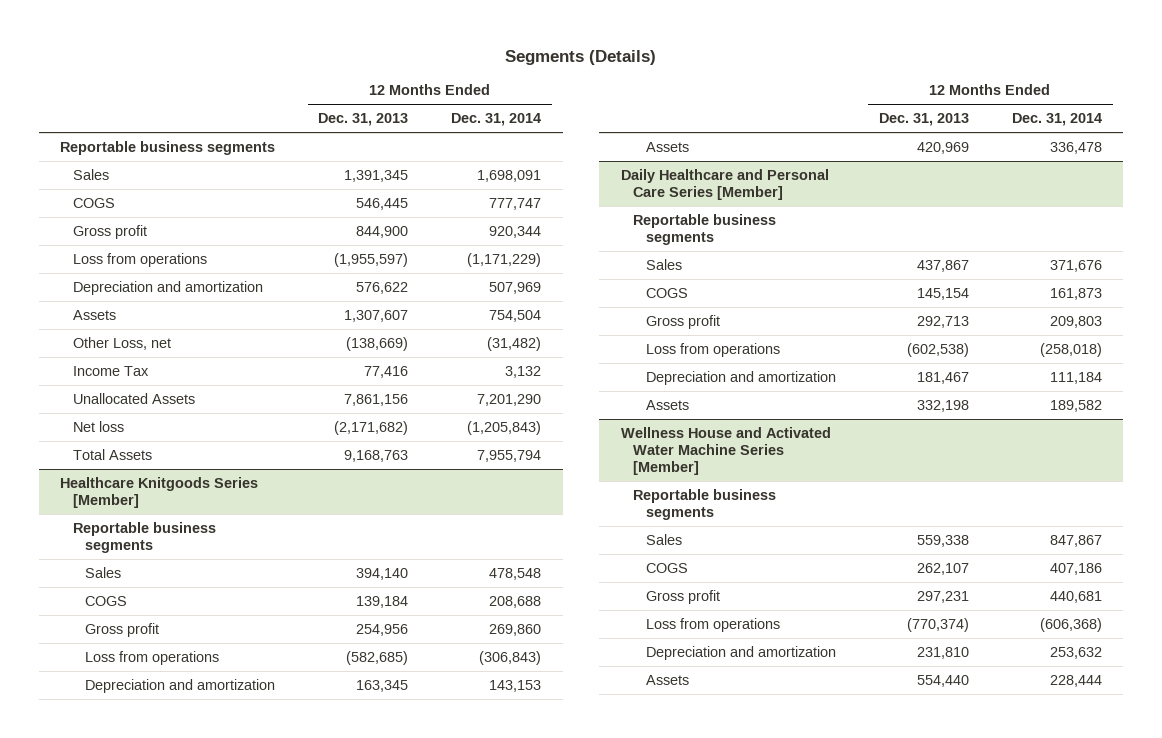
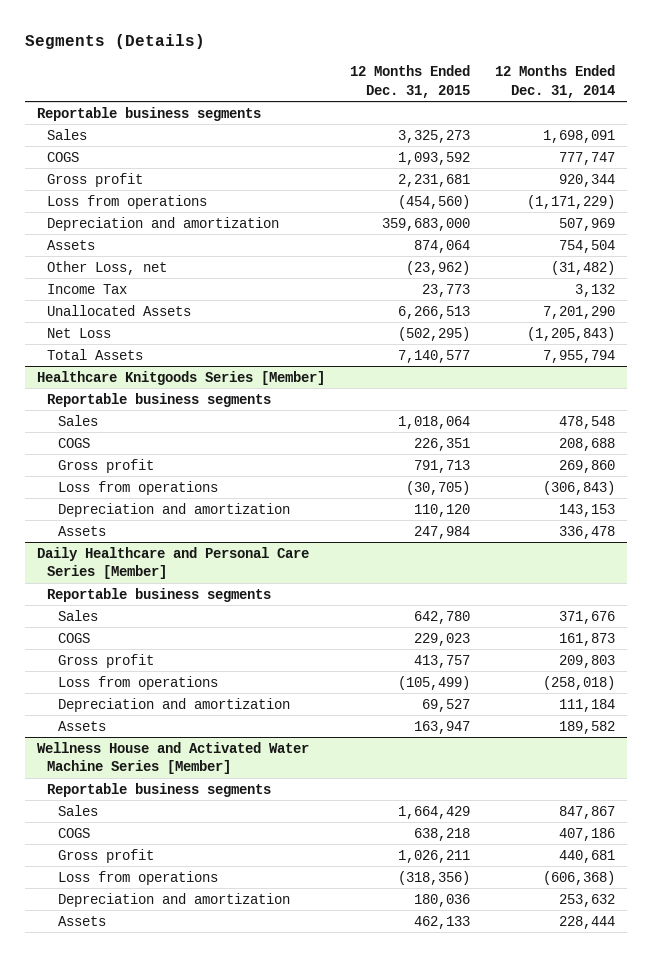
[318,113,409,127] Dec. 31, 2013 -> none
none -> [350,65,471,98] 12 Months Ended Dec. 31, 2015
[72,421,124,433] Net loss -> [47,327,112,338] Net Loss

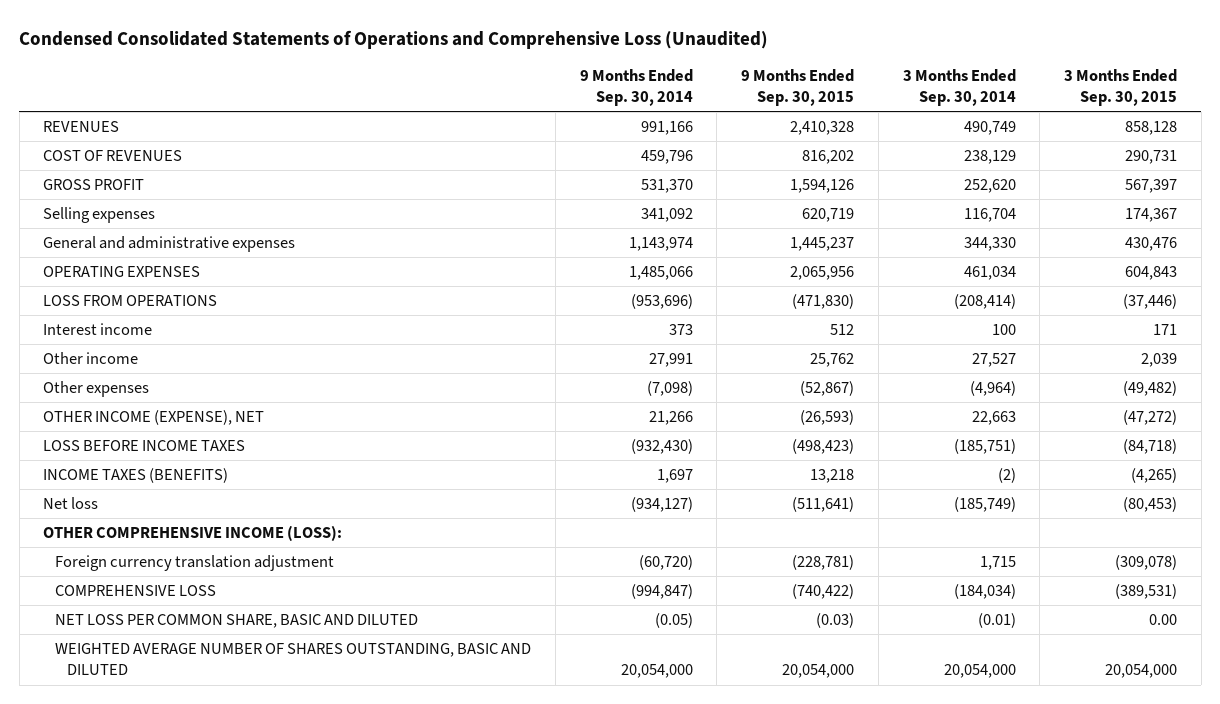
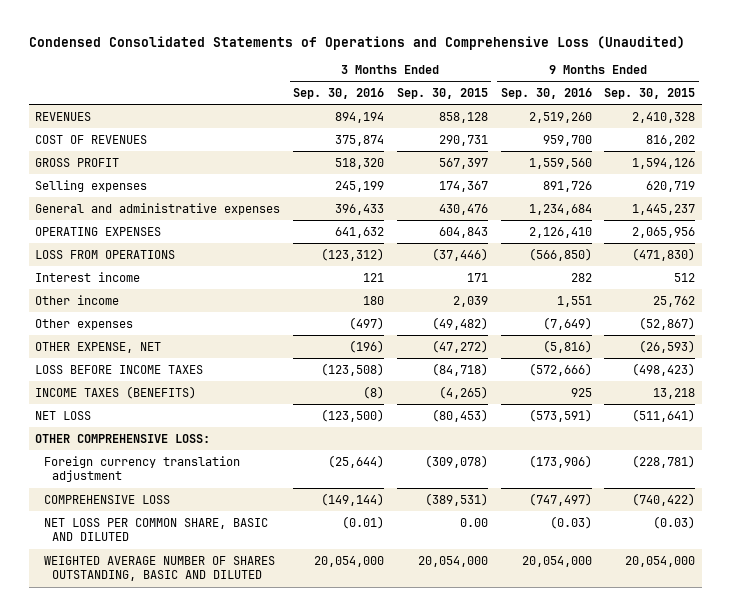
[579,69,693,107] 9 Months Ended Sep. 30, 2014 -> none
[902,69,1016,107] 3 Months Ended Sep. 30, 2014 -> none
none -> [293,87,385,99] Sep. 30, 2016
none -> [500,87,592,99] Sep. 30, 2016
[43,410,265,426] OTHER INCOME (EXPENSE), NET -> [35,341,162,353] OTHER EXPENSE, NET
[43,497,99,510] Net loss -> [35,410,92,420] NET LOSS
[43,525,343,542] OTHER COMPREHENSIVE INCOME (LOSS): -> [35,433,211,443] OTHER COMPREHENSIVE LOSS:

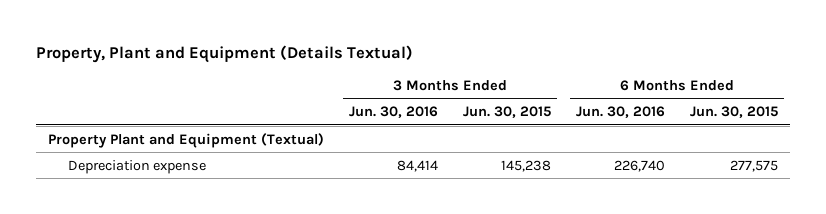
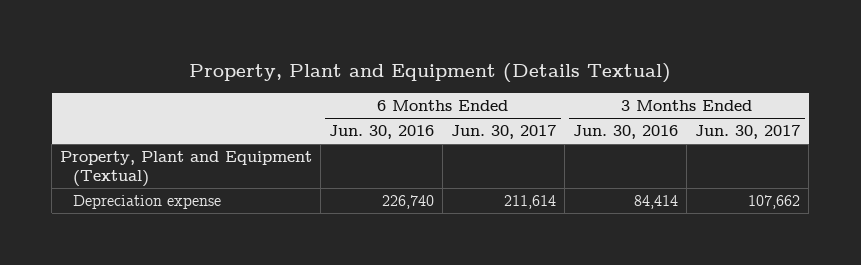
[463,106,552,119] Jun. 30, 2015 -> none
[689,106,778,119] Jun. 30, 2015 -> none
none -> [451,125,557,140] Jun. 30, 2017
none -> [695,125,801,140] Jun. 30, 2017
[48,132,325,148] Property Plant and Equipment (Textual) -> [60,151,313,187] Property, Plant and Equipment (Textual)

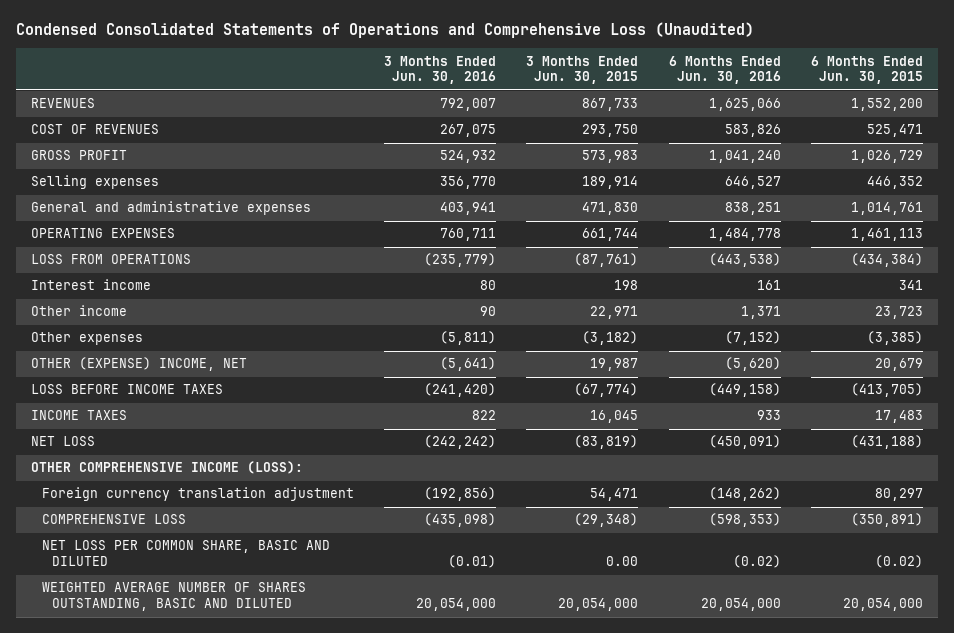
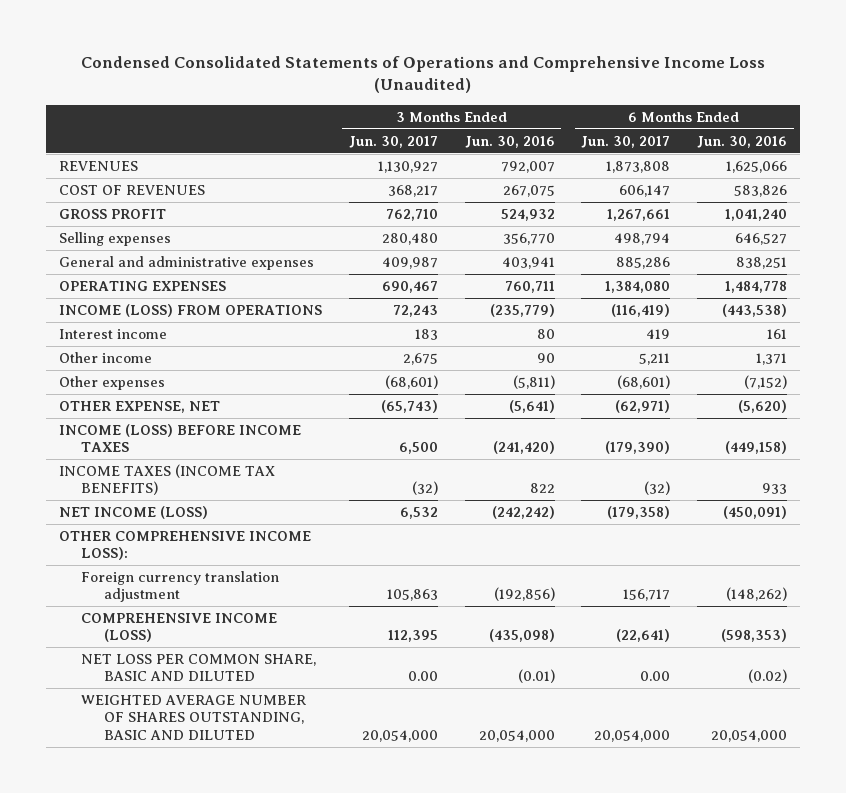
[15,22,754,39] Condensed Consolidated Statements of Operations and Comprehensive Loss (Unaudited) -> [81,56,766,94] Condensed Consolidated Statements of Operations and Comprehensive Income Loss (Unaudited)
[526,55,639,85] 3 Months Ended Jun. 30, 2015 -> none
[811,55,924,85] 6 Months Ended Jun. 30, 2015 -> none
none -> [348,135,438,148] Jun. 30, 2017
none -> [581,135,671,148] Jun. 30, 2017
[31,254,192,265] LOSS FROM OPERATIONS -> [59,304,323,318] INCOME (LOSS) FROM OPERATIONS
[31,357,248,372] OTHER (EXPENSE) INCOME, NET -> [59,401,221,414] OTHER EXPENSE, NET
[31,384,224,395] LOSS BEFORE INCOME TAXES -> [59,424,302,453] INCOME (LOSS) BEFORE INCOME TAXES
[31,410,128,421] INCOME TAXES -> [59,464,276,496] INCOME TAXES (INCOME TAX BENEFITS)
[31,436,96,447] NET LOSS -> [59,506,209,520] NET INCOME (LOSS)
[31,461,304,475] OTHER COMPREHENSIVE INCOME (LOSS): -> [59,531,312,561] OTHER COMPREHENSIVE INCOME LOSS):
[41,514,186,525] COMPREHENSIVE LOSS -> [81,613,278,643] COMPREHENSIVE INCOME (LOSS)

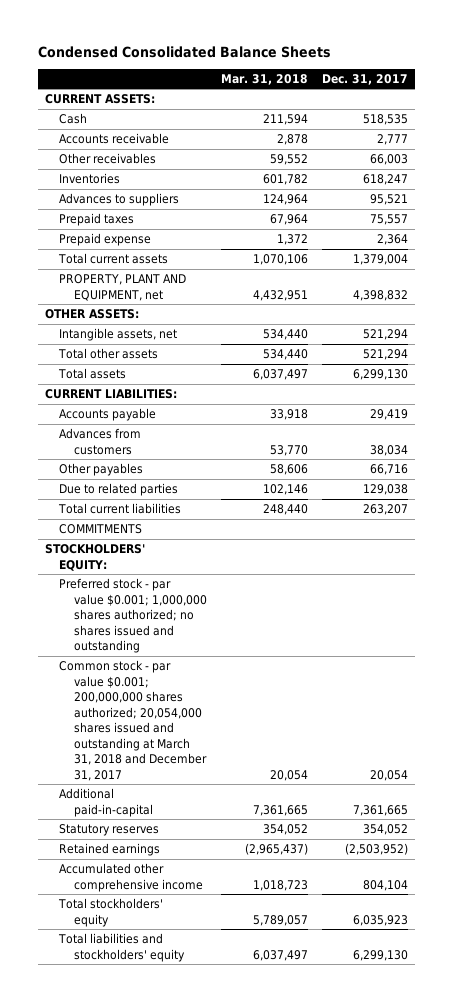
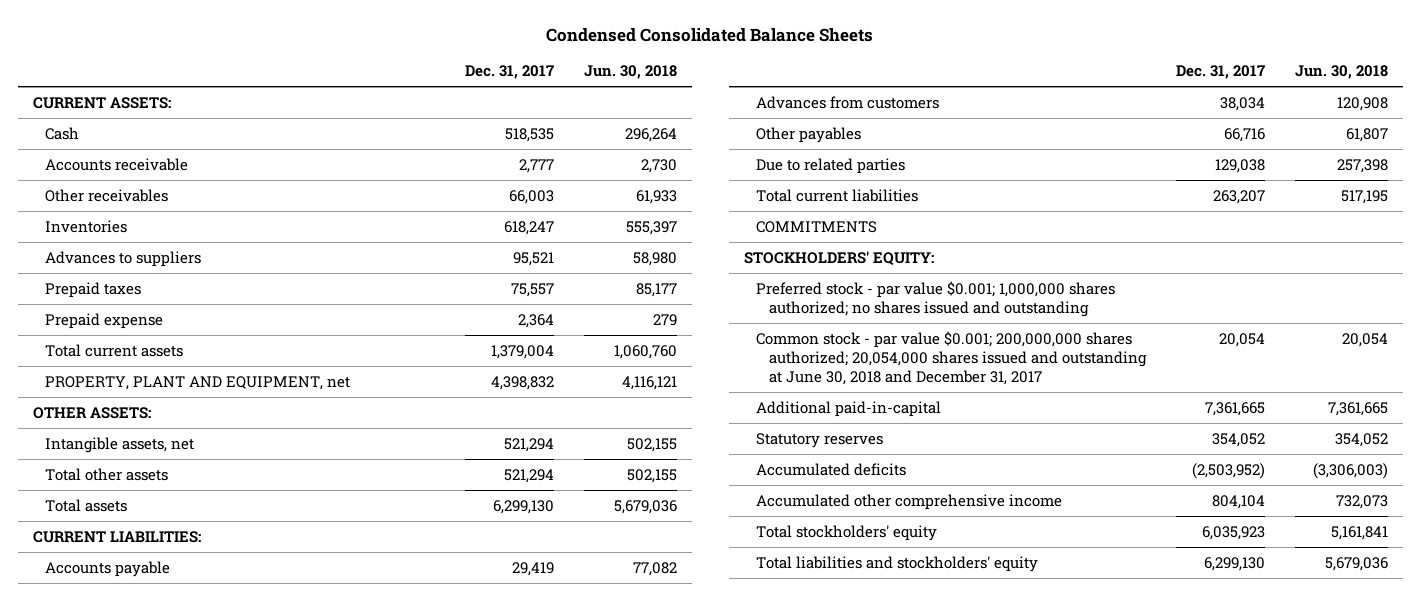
[220,73,308,85] Mar. 31, 2018 -> none
none -> [583,65,677,80] Jun. 30, 2018
[59,660,207,781] Common stock - par value $0.001; 200,000,000 shares authorized; 20,054,000 shares issued and outstanding at March 31, 2018 and December 31, 2017 -> [756,330,1147,385] Common stock - par value $0.001; 200,000,000 shares authorized; 20,054,000 shares issued and outstanding at June 30, 2018 and December 31, 2017
[59,843,161,857] Retained earnings -> [756,462,907,476] Accumulated deficits

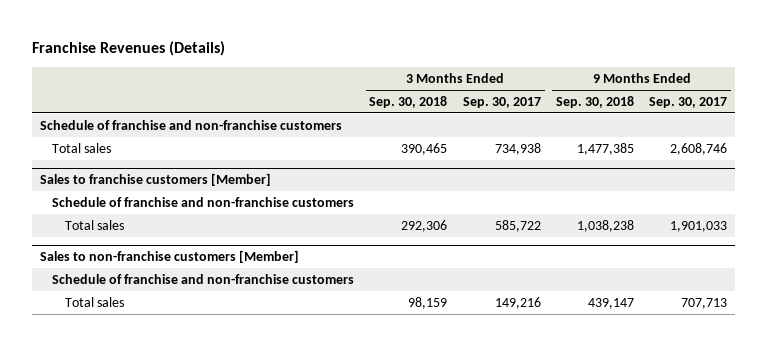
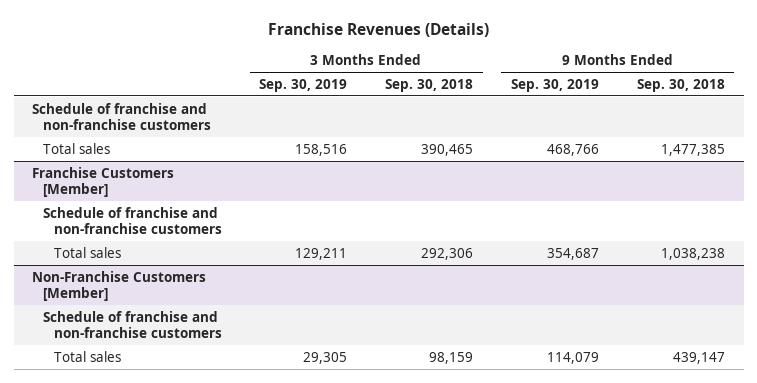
[462,96,541,108] Sep. 30, 2017 -> none
[649,96,728,108] Sep. 30, 2017 -> none
none -> [259,78,348,92] Sep. 30, 2019
none -> [510,78,599,92] Sep. 30, 2019
[39,173,271,187] Sales to franchise customers [Member] -> [32,166,175,197] Franchise Customers [Member]
[39,250,299,264] Sales to non-franchise customers [Member] -> [32,270,207,301] Non-Franchise Customers [Member]

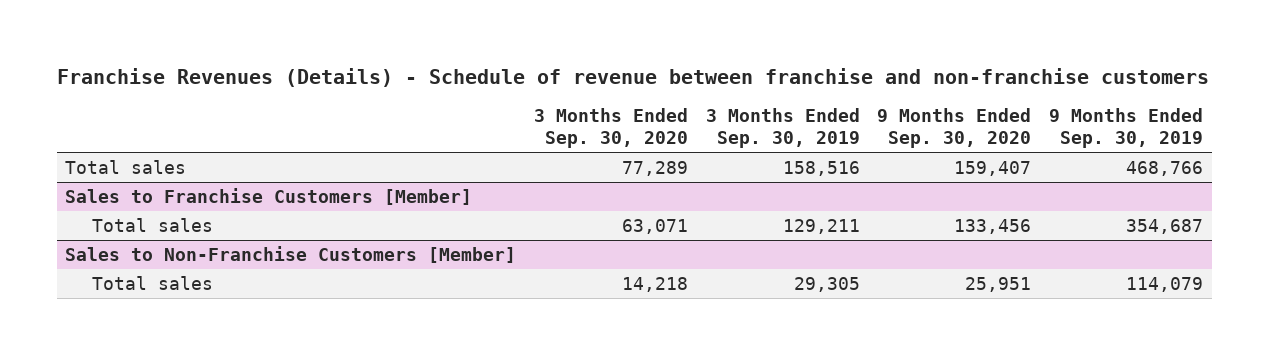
[267,22,489,37] Franchise Revenues (Details) -> [56,67,1209,87] Franchise Revenues (Details) - Schedule of revenue between franchise and non-franchise customers
[385,78,474,92] Sep. 30, 2018 -> none
[636,78,725,92] Sep. 30, 2018 -> none
none -> [534,108,689,149] 3 Months Ended Sep. 30, 2020
none -> [877,108,1032,149] 9 Months Ended Sep. 30, 2020
[32,102,212,130] Schedule of franchise and non-franchise customers -> none
[43,206,222,234] Schedule of franchise and non-franchise customers -> none
[32,166,175,197] Franchise Customers [Member] -> [65,187,473,205] Sales to Franchise Customers [Member]
[43,310,222,338] Schedule of franchise and non-franchise customers -> none
[32,270,207,301] Non-Franchise Customers [Member] -> [65,245,517,263] Sales to Non-Franchise Customers [Member]

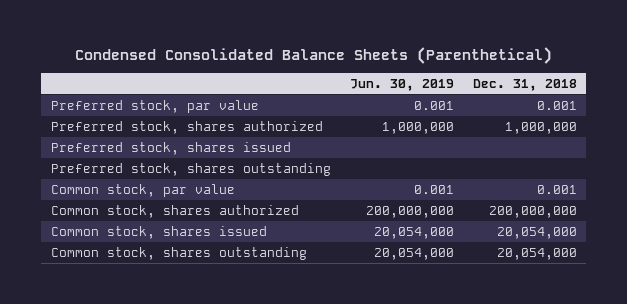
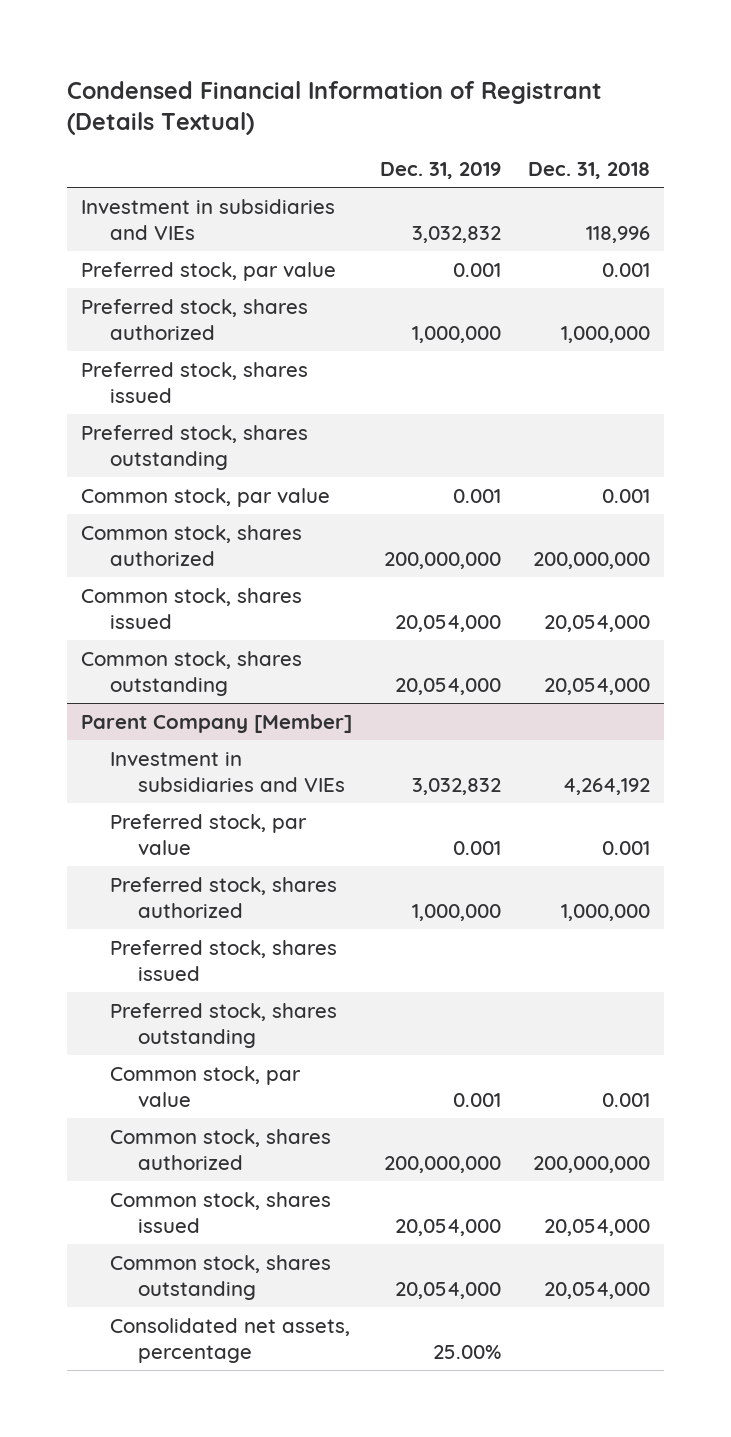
[74,47,552,65] Condensed Consolidated Balance Sheets (Parenthetical) -> [67,80,603,136] Condensed Financial Information of Registrant (Details Textual)
[349,78,454,91] Jun. 30, 2019 -> none
none -> [379,162,501,180] Dec. 31, 2019
none -> [80,198,335,240] Investment in subsidiaries and VIEs
none -> [80,713,352,733] Parent Company [Member]
none -> [109,751,346,792] Investment in subsidiaries and VIEs
none -> [109,813,307,855] Preferred stock, par value
none -> [109,876,337,918] Preferred stock, shares authorized
none -> [109,939,337,981] Preferred stock, shares issued
none -> [109,1002,337,1048] Preferred stock, shares outstanding
none -> [109,1065,301,1107] Common stock, par value
none -> [109,1128,331,1170] Common stock, shares authorized
none -> [109,1191,331,1233] Common stock, shares issued
none -> [109,1254,331,1300] Common stock, shares outstanding
none -> [109,1317,350,1363] Consolidated net assets, percentage

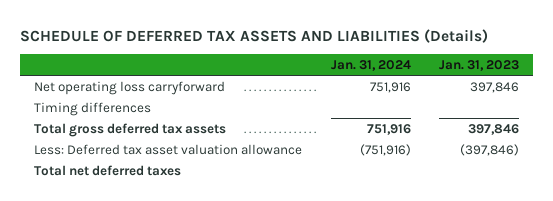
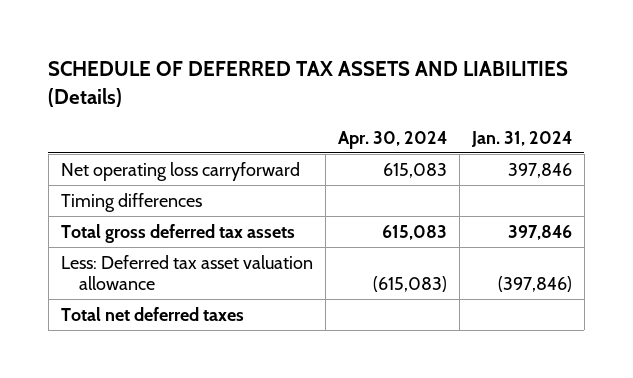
[439,59,520,71] Jan. 31, 2023 -> none
none -> [337,130,447,149] Apr. 30, 2024
[369,81,411,93] 751,916 -> [507,162,572,178] 397,846
[366,123,411,135] 751,916 -> [507,224,572,240] 397,846
[359,143,411,156] (751,916) -> [497,275,572,292] (397,846)

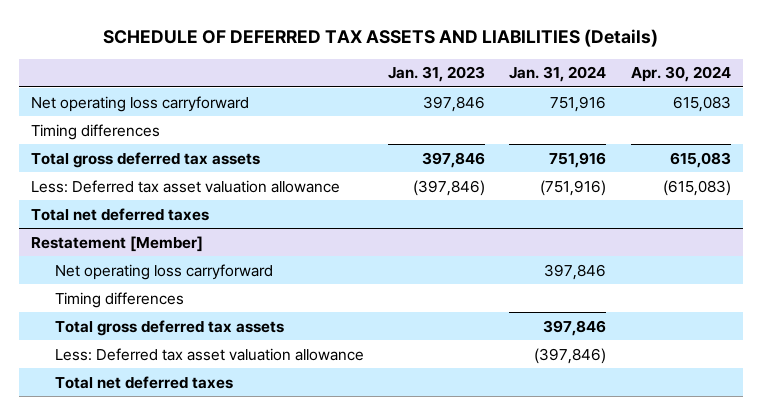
none -> [388,66,486,83] Jan. 31, 2023
[507,162,572,178] 397,846 -> [550,95,607,112] 751,916
[507,224,572,240] 397,846 -> [549,151,607,168] 751,916
[497,275,572,292] (397,846) -> [540,179,607,196] (751,916)
none -> [30,235,203,252] Restatement [Member]
none -> [55,263,274,280] Net operating loss carryforward
none -> [55,291,185,308] Timing differences
none -> [55,319,285,336] Total gross deferred tax assets
none -> [55,347,365,361] Less: Deferred tax asset valuation allowance
none -> [55,375,234,389] Total net deferred taxes

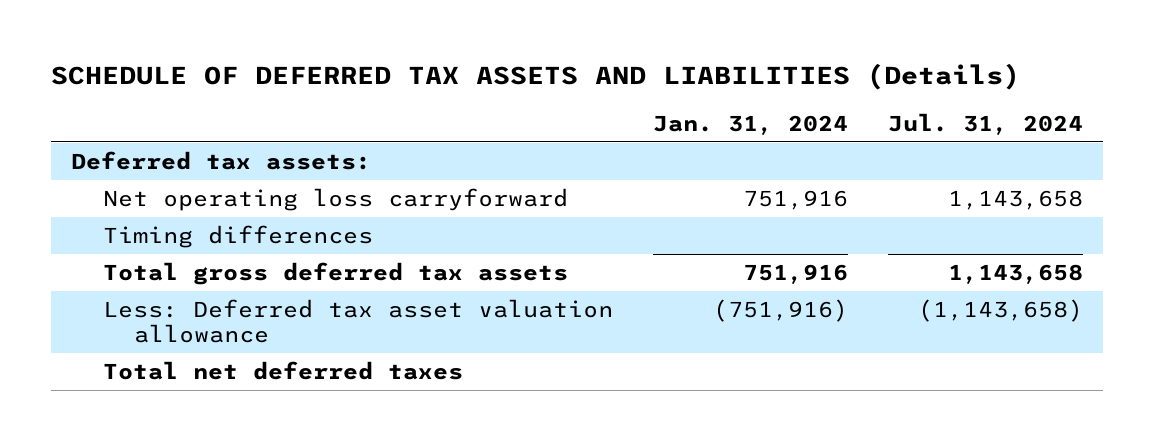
[388,66,486,83] Jan. 31, 2023 -> none
[630,66,731,83] Apr. 30, 2024 -> none
none -> [888,113,1084,136] Jul. 31, 2024
none -> [71,150,372,170] Deferred tax assets:
[30,235,203,252] Restatement [Member] -> none
[55,263,274,280] Net operating loss carryforward -> none
[55,291,185,308] Timing differences -> none
[55,319,285,336] Total gross deferred tax assets -> none
[55,347,365,361] Less: Deferred tax asset valuation allowance -> none
[55,375,234,389] Total net deferred taxes -> none

